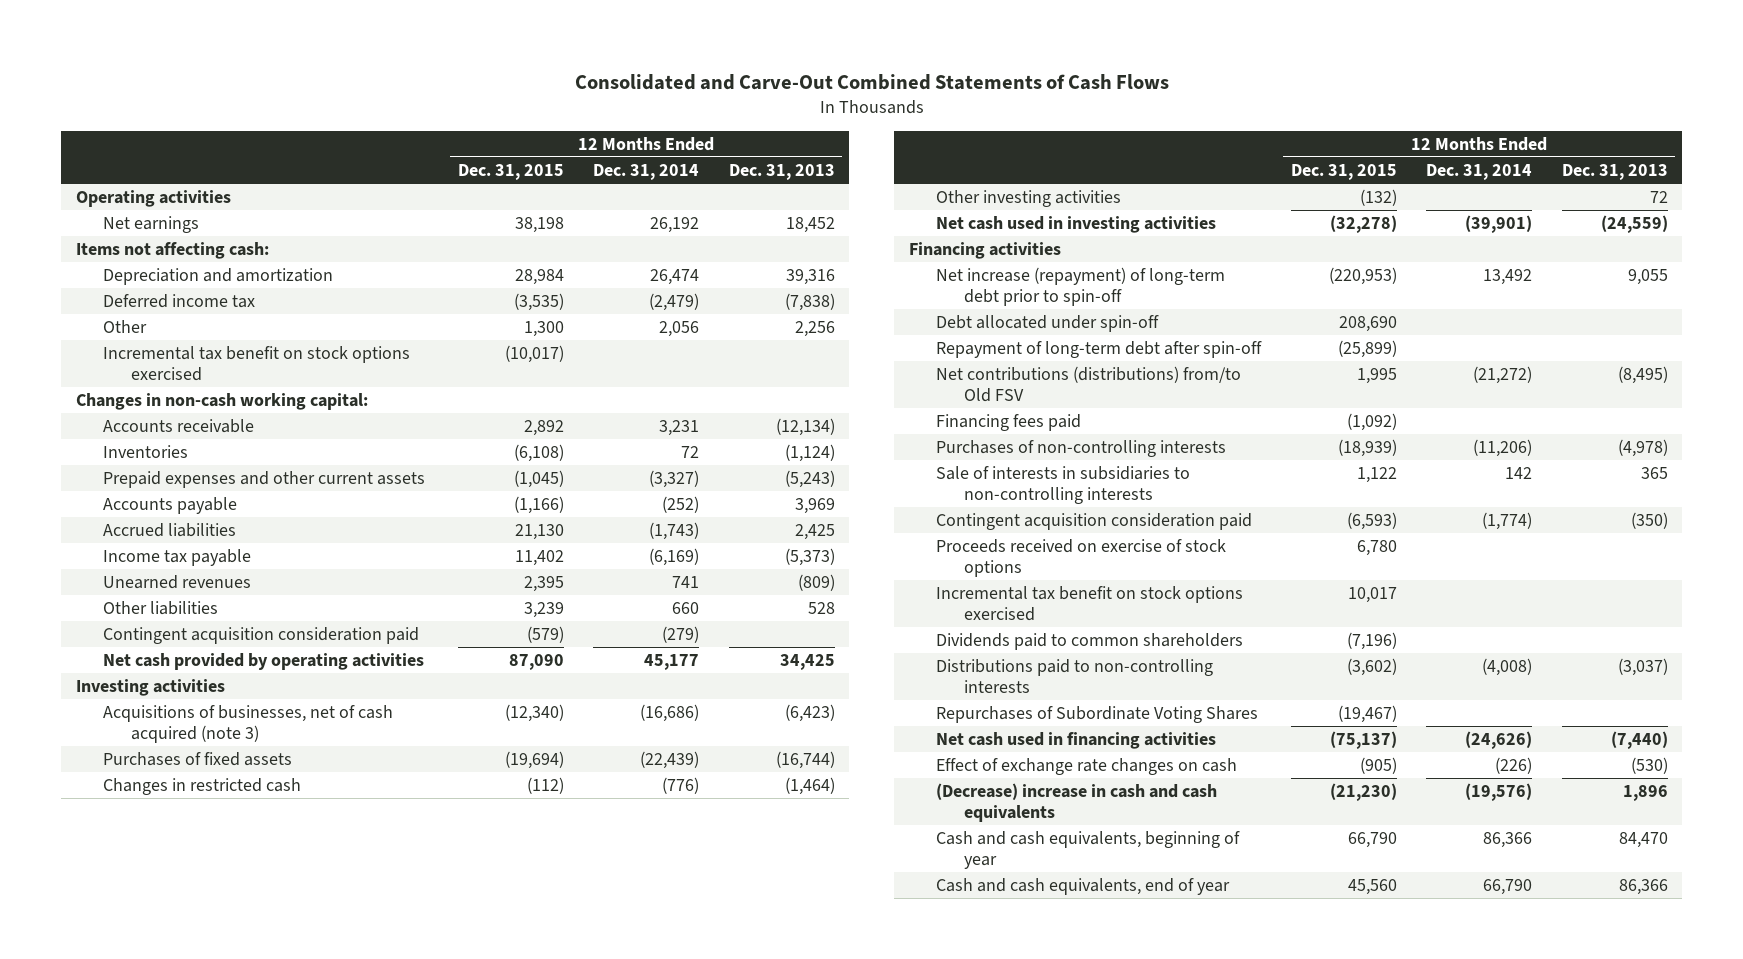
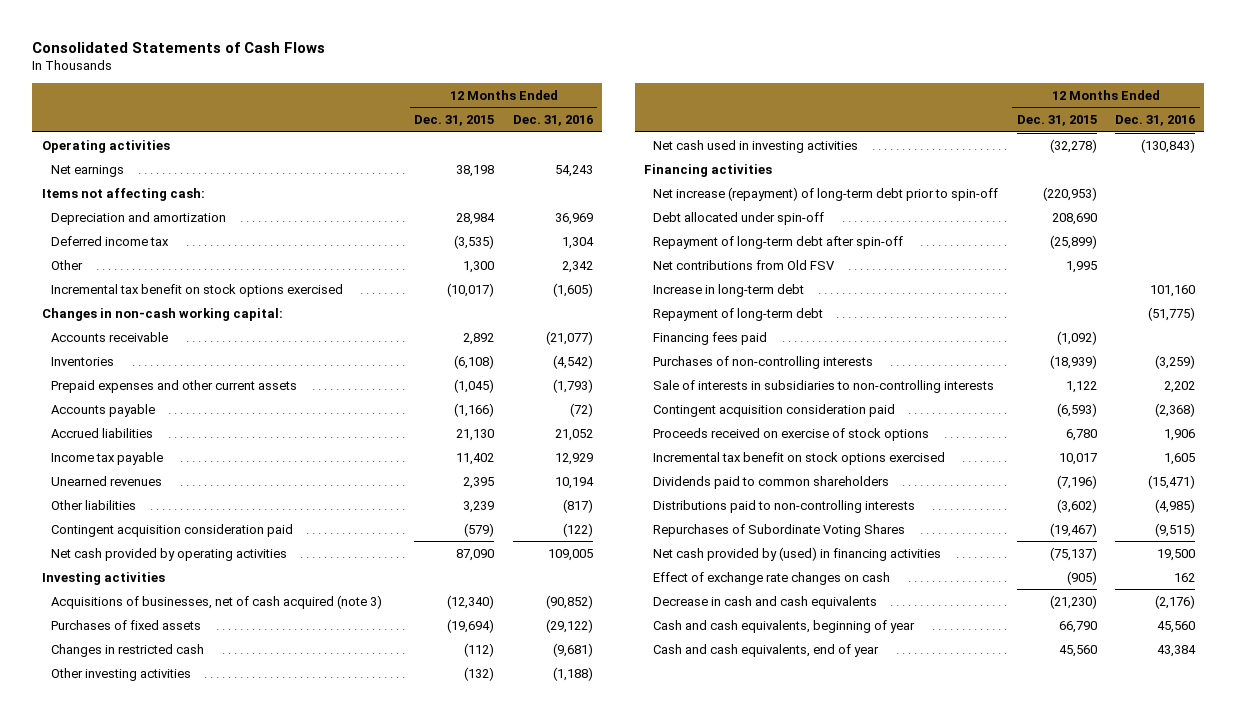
[574,73,1169,90] Consolidated and Carve-Out Combined Statements of Cash Flows -> [32,41,326,53] Consolidated Statements of Cash Flows
[593,163,700,180] Dec. 31, 2014 -> none
[728,163,835,180] Dec. 31, 2013 -> none
none -> [512,115,593,127] Dec. 31, 2016
[936,365,1242,403] Net contributions (distributions) from/to Old FSV -> [653,259,836,270] Net contributions from Old FSV
none -> [653,283,805,297] Increase in long-term debt
none -> [653,307,824,321] Repayment of long-term debt
[936,731,1217,749] Net cash used in financing activities -> [653,546,942,561] Net cash provided by (used) in financing activities
[936,782,1218,823] (Decrease) increase in cash and cash equivalents -> [653,595,878,609] Decrease in cash and cash equivalents

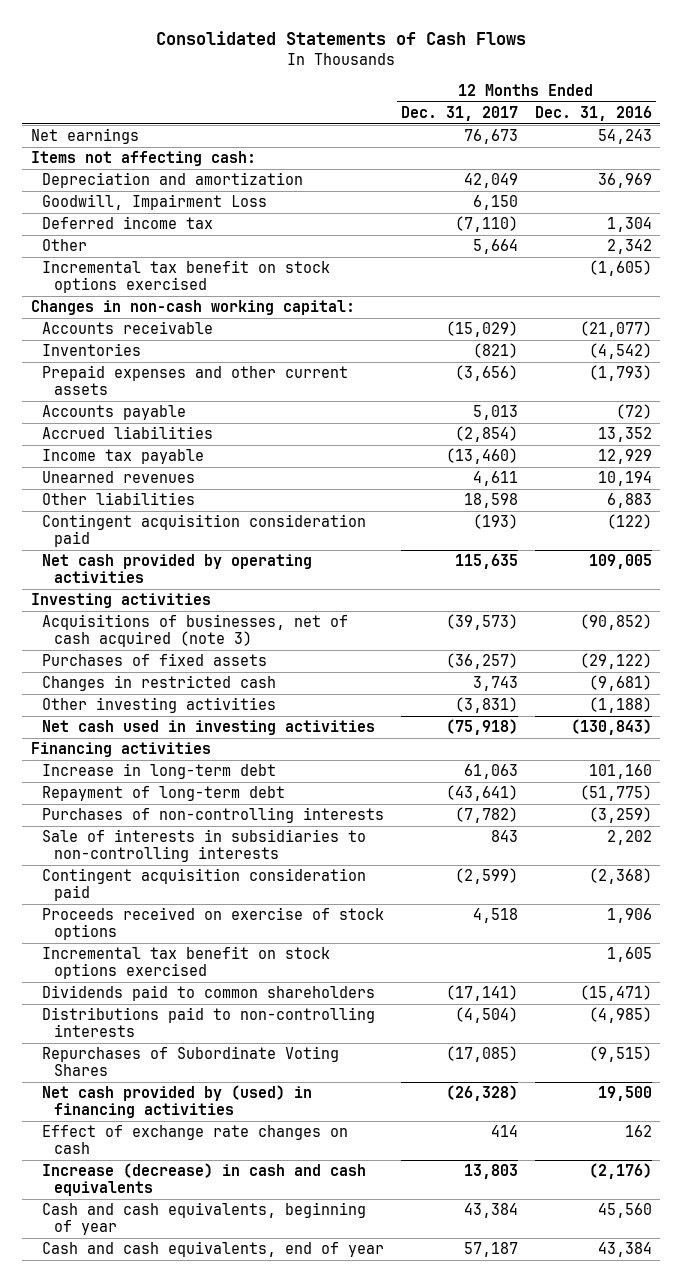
[414,115,495,127] Dec. 31, 2015 -> none
none -> [400,105,518,121] Dec. 31, 2017
[41,139,170,153] Operating activities -> none
none -> [42,194,268,211] Goodwill, Impairment Loss
[554,428,593,441] 21,052 -> [597,427,652,443] 13,352
[562,498,593,513] (817) -> [606,493,652,509] 6,883
[653,186,999,201] Net increase (repayment) of long-term debt prior to spin-off -> none
[653,211,825,225] Debt allocated under spin-off -> none
[653,235,904,249] Repayment of long-term debt after spin-off -> none
[653,259,836,270] Net contributions from Old FSV -> none
[653,331,768,345] Financing fees paid -> none
[653,595,878,609] Decrease in cash and cash equivalents -> [42,1163,367,1197] Increase (decrease) in cash and cash equivalents

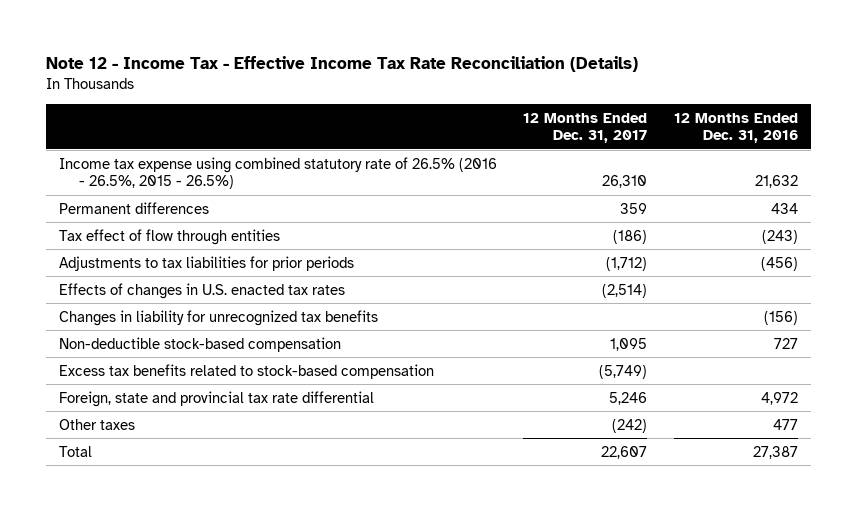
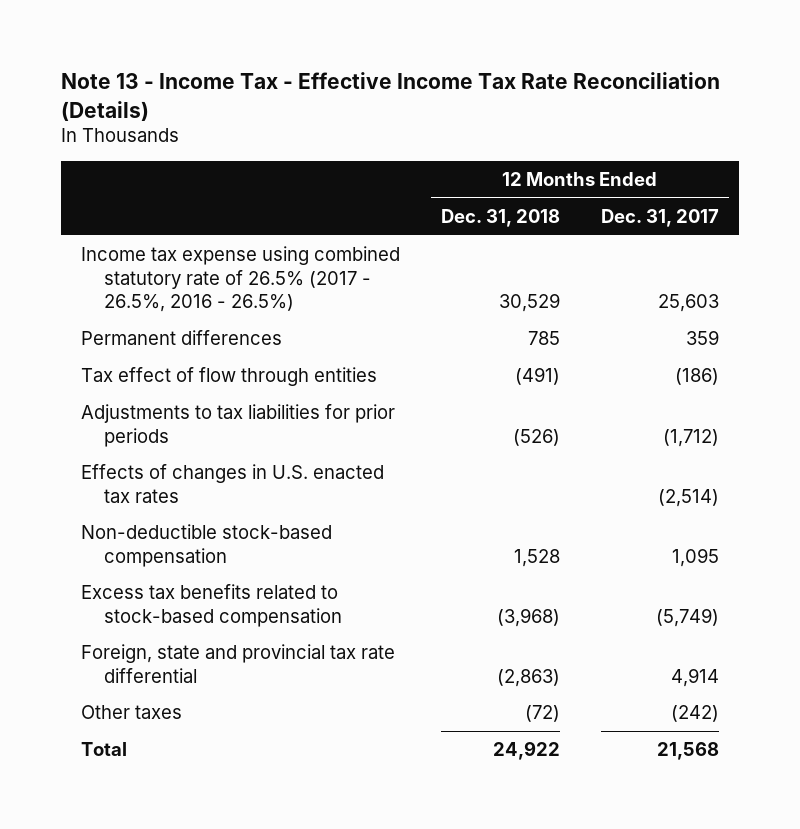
[45,55,638,72] Note 12 - Income Tax - Effective Income Tax Rate Reconciliation (Details) -> [60,72,720,121] Note 13 - Income Tax - Effective Income Tax Rate Reconciliation (Details)
[674,112,799,143] 12 Months Ended Dec. 31, 2016 -> none
none -> [441,208,561,227] Dec. 31, 2018
[58,156,497,190] Income tax expense using combined statutory rate of 26.5% (2016 - 26.5%, 2015 - 26.5%) -> [81,246,401,313] Income tax expense using combined statutory rate of 26.5% (2017 - 26.5%, 2016 - 26.5%)
[602,175,648,189] 26,310 -> [657,294,719,313] 25,603
[58,309,378,326] Changes in liability for unrecognized tax benefits -> none
[609,391,648,405] 5,246 -> [670,667,719,687] 4,914
[601,445,648,459] 22,607 -> [656,742,719,761] 21,568

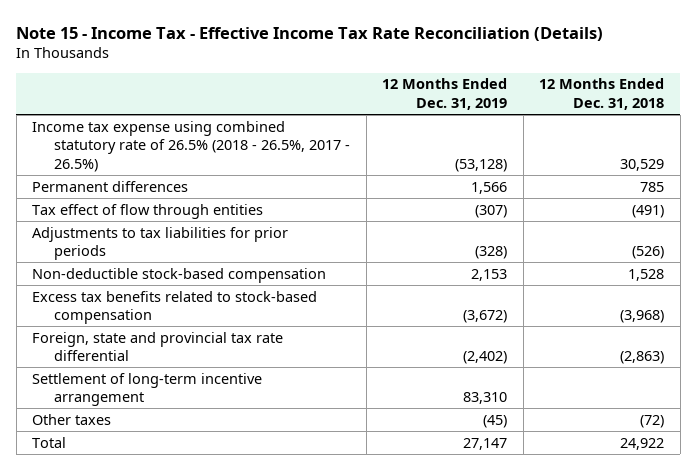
[60,72,720,121] Note 13 - Income Tax - Effective Income Tax Rate Reconciliation (Details) -> [16,26,604,41] Note 15 - Income Tax - Effective Income Tax Rate Reconciliation (Details)
[600,208,719,227] Dec. 31, 2017 -> none
none -> [382,78,508,111] 12 Months Ended Dec. 31, 2019
[81,246,401,313] Income tax expense using combined statutory rate of 26.5% (2017 - 26.5%, 2016 - 26.5%) -> [32,120,351,173] Income tax expense using combined statutory rate of 26.5% (2018 - 26.5%, 2017 - 26.5%)
[81,464,385,503] Effects of changes in U.S. enacted tax rates -> none
none -> [32,372,263,407] Settlement of long-term incentive arrangement

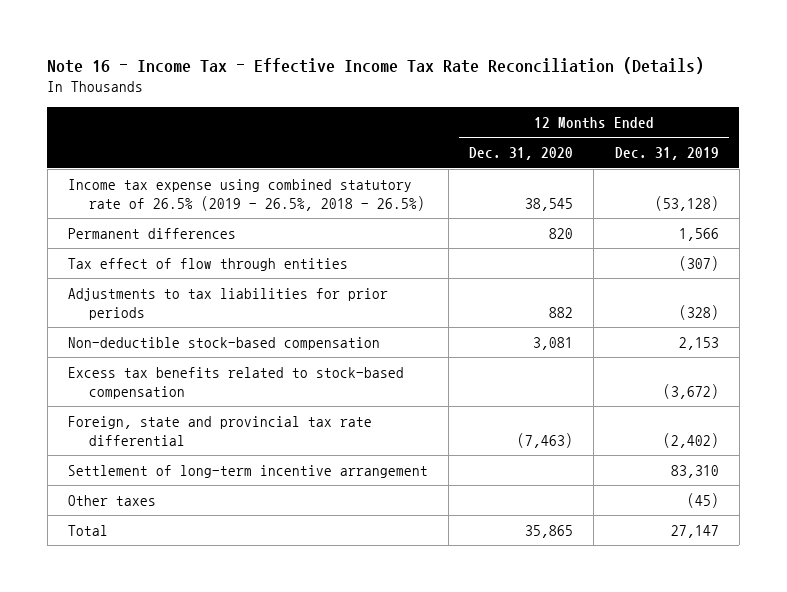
[16,26,604,41] Note 15 - Income Tax - Effective Income Tax Rate Reconciliation (Details) -> [47,56,705,74] Note 16 - Income Tax - Effective Income Tax Rate Reconciliation (Details)
[539,78,665,111] 12 Months Ended Dec. 31, 2018 -> none
none -> [469,147,574,161] Dec. 31, 2020
[32,120,351,173] Income tax expense using combined statutory rate of 26.5% (2018 - 26.5%, 2017 - 26.5%) -> [68,179,426,211] Income tax expense using combined statutory rate of 26.5% (2019 - 26.5%, 2018 - 26.5%)

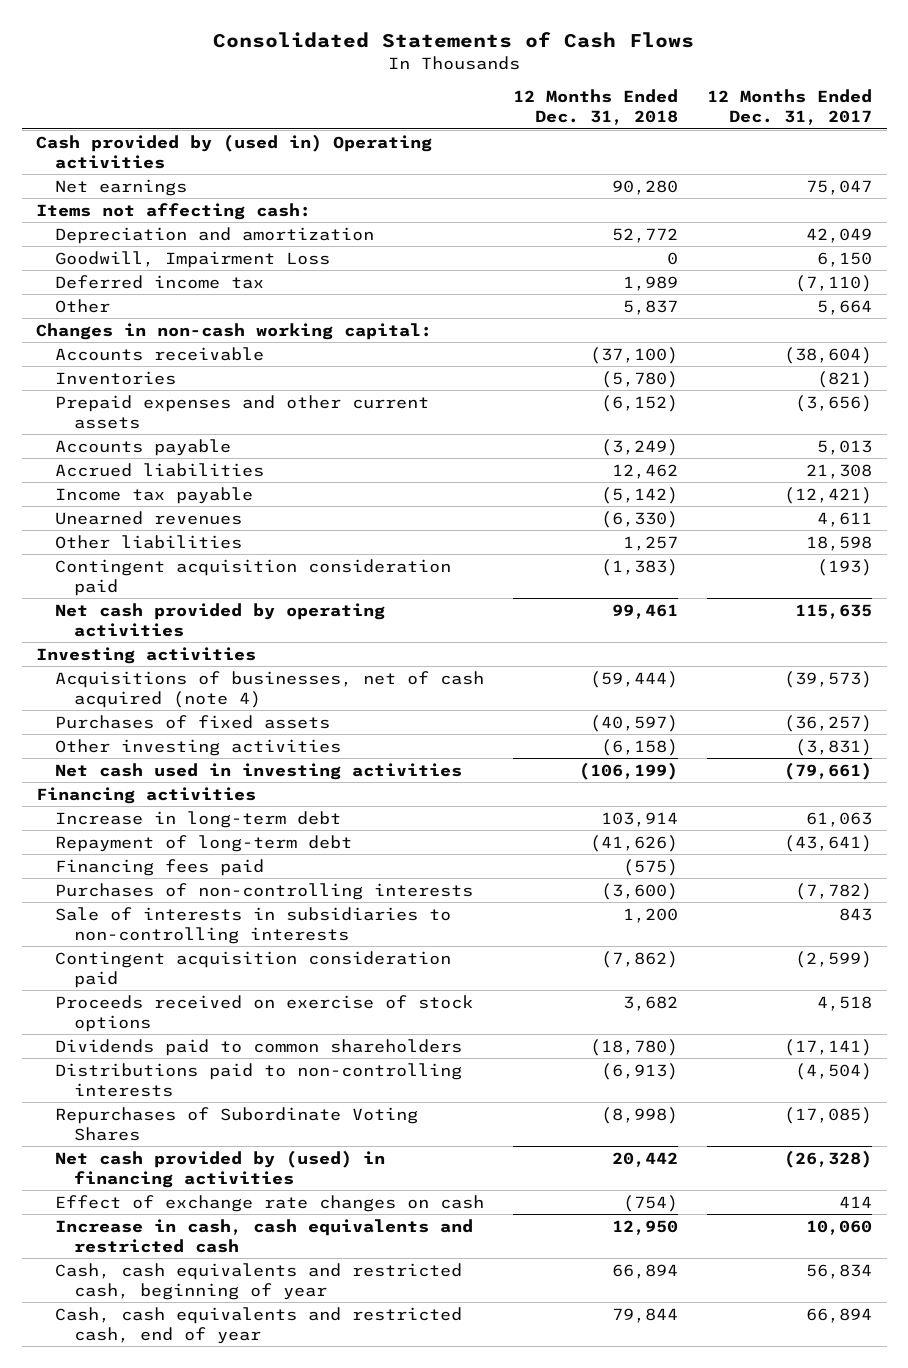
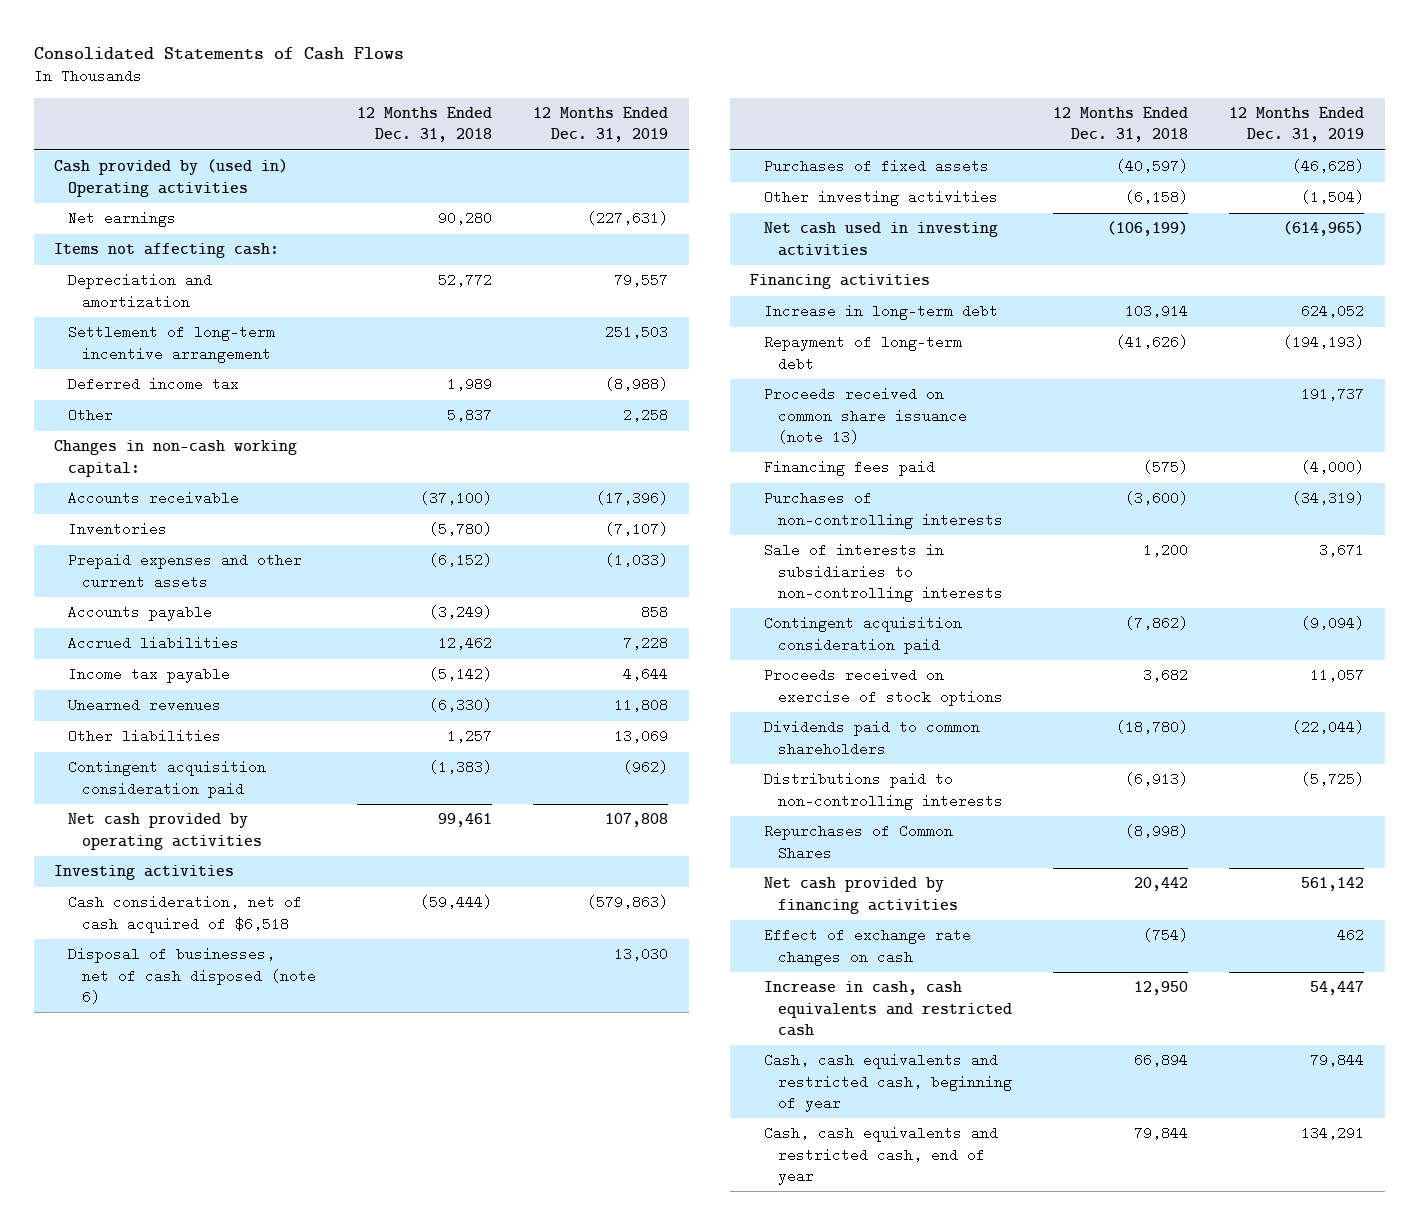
[707,89,873,126] 12 Months Ended Dec. 31, 2017 -> none
none -> [533,107,669,143] 12 Months Ended Dec. 31, 2019
[55,250,331,268] Goodwill, Impairment Loss -> none
none -> [68,325,276,363] Settlement of long-term incentive arrangement
[55,670,485,708] Acquisitions of businesses, net of cash acquired (note 4) -> [68,895,303,933] Cash consideration, net of cash acquired of $6,518
none -> [68,947,316,1004] Disposal of businesses, net of cash disposed (note 6)
none -> [764,387,967,444] Proceeds received on common share issuance (note 13)
[55,1106,419,1141] Repurchases of Subordinate Voting Shares -> [764,824,954,860] Repurchases of Common Shares
[55,1149,386,1188] Net cash provided by (used) in financing activities -> [764,877,958,914] Net cash provided by financing activities

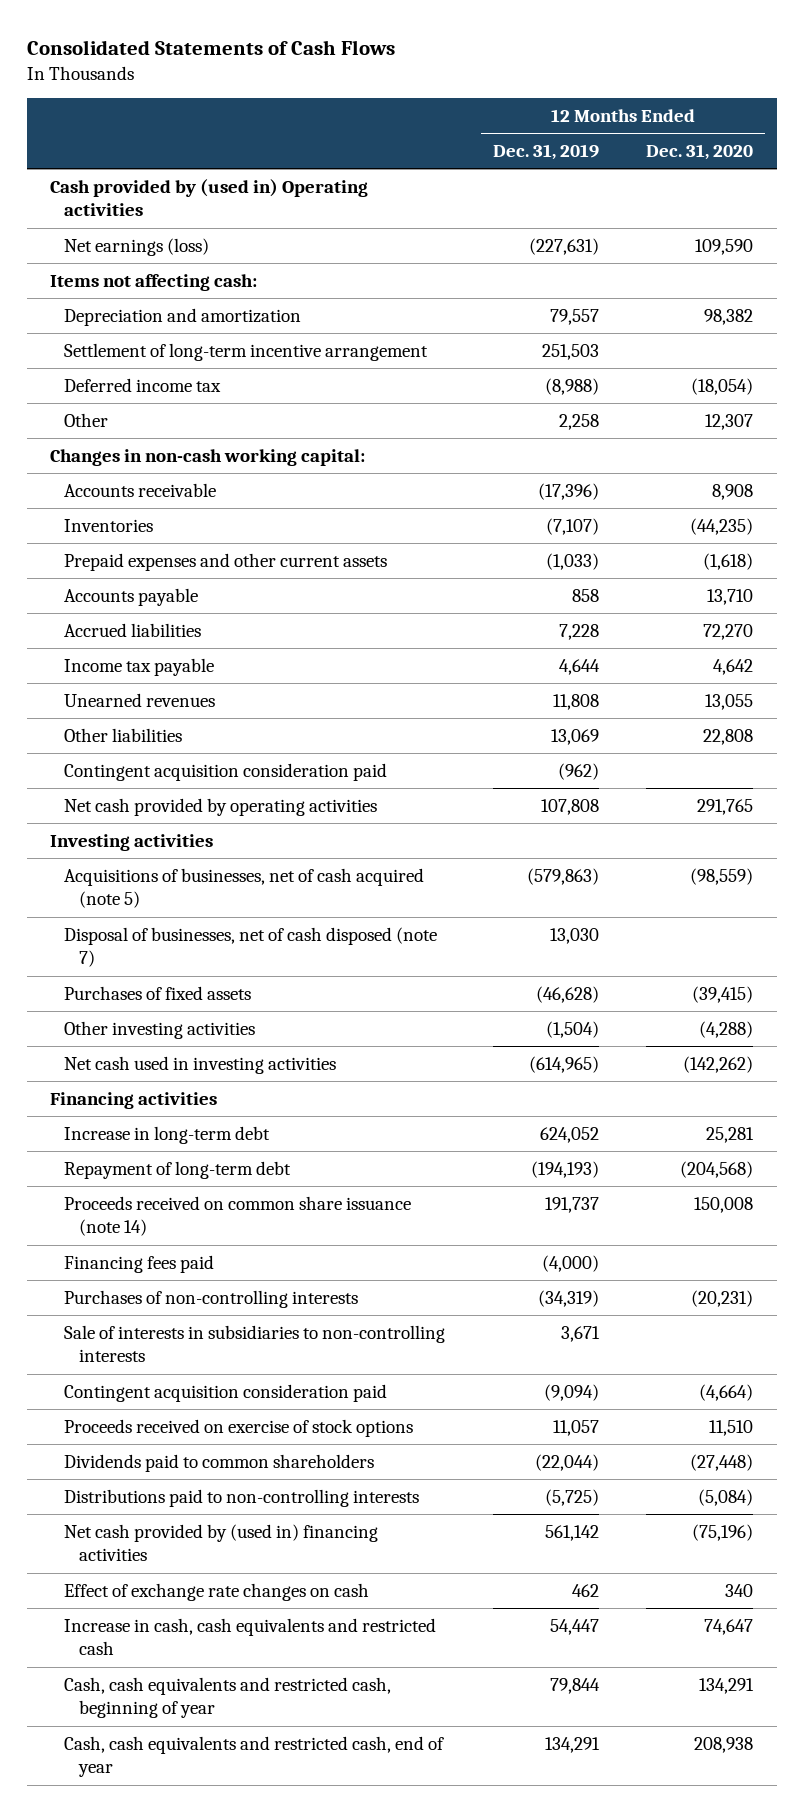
[356,107,492,143] 12 Months Ended Dec. 31, 2018 -> none
none -> [646,143,754,160] Dec. 31, 2020
[68,211,177,228] Net earnings -> [64,237,210,256] Net earnings (loss)
[68,895,303,933] Cash consideration, net of cash acquired of $6,518 -> [64,867,425,909] Acquisitions of businesses, net of cash acquired (note 5)
[68,947,316,1004] Disposal of businesses, net of cash disposed (note 6) -> [64,926,438,968] Disposal of businesses, net of cash disposed (note 7)
[764,387,967,444] Proceeds received on common share issuance (note 13) -> [64,1195,412,1237] Proceeds received on common share issuance (note 14)
[764,824,954,860] Repurchases of Common Shares -> none
[764,877,958,914] Net cash provided by financing activities -> [64,1523,379,1562] Net cash provided by (used in) financing activities

